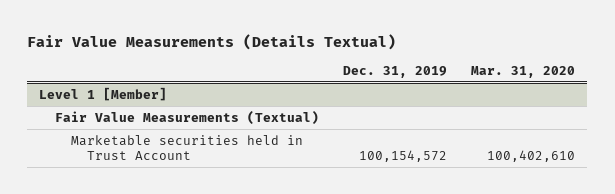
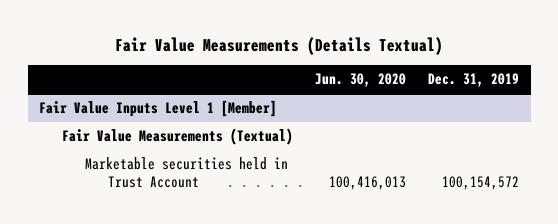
[471,65,576,78] Mar. 31, 2020 -> none
none -> [315,73,407,88] Jun. 30, 2020
[39,86,168,101] Level 1 [Member] -> [38,99,277,117] Fair Value Inputs Level 1 [Member]

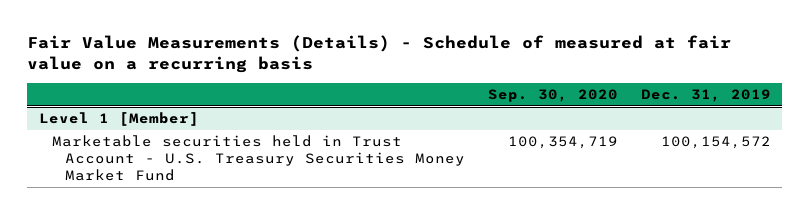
[115,36,444,55] Fair Value Measurements (Details Textual) -> [27,35,732,74] Fair Value Measurements (Details) - Schedule of measured at fair value on a recurring basis
[315,73,407,88] Jun. 30, 2020 -> none
none -> [487,89,618,103] Sep. 30, 2020
[61,127,293,145] Fair Value Measurements (Textual) -> none
[38,99,277,117] Fair Value Inputs Level 1 [Member] -> [38,112,199,127] Level 1 [Member]
[84,156,288,188] Marketable securities held in Trust Account -> [51,135,465,182] Marketable securities held in Trust Account - U.S. Treasury Securities Money Market Fund

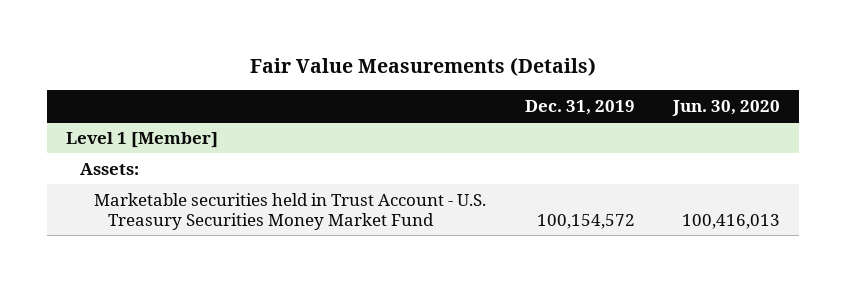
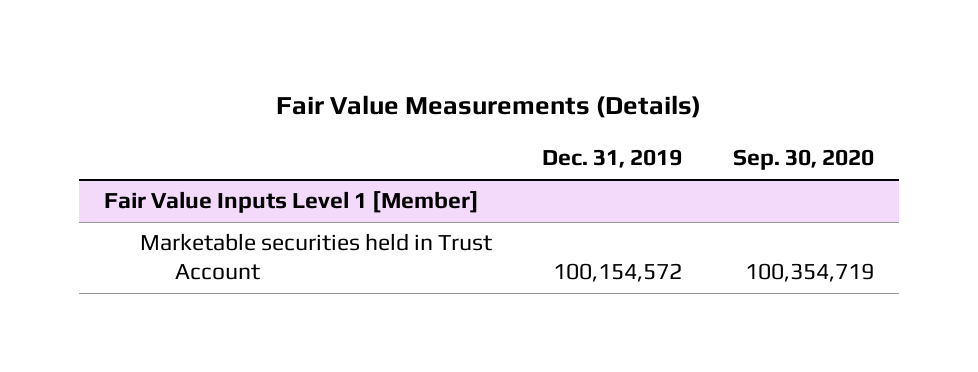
[672,99,781,116] Jun. 30, 2020 -> none
none -> [732,149,874,171] Sep. 30, 2020
[80,162,140,175] Assets: -> none
[66,131,219,148] Level 1 [Member] -> [104,191,480,214] Fair Value Inputs Level 1 [Member]
[94,192,487,231] Marketable securities held in Trust Account - U.S. Treasury Securities Money Market Fund -> [139,233,492,281] Marketable securities held in Trust Account

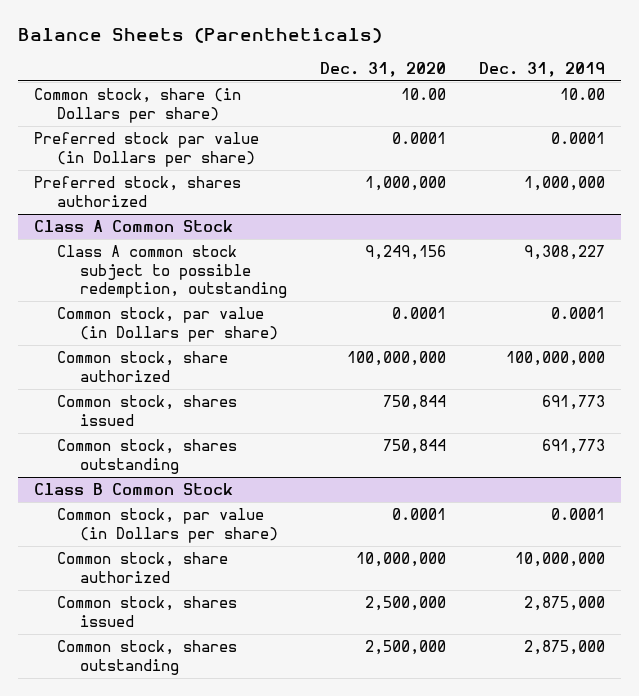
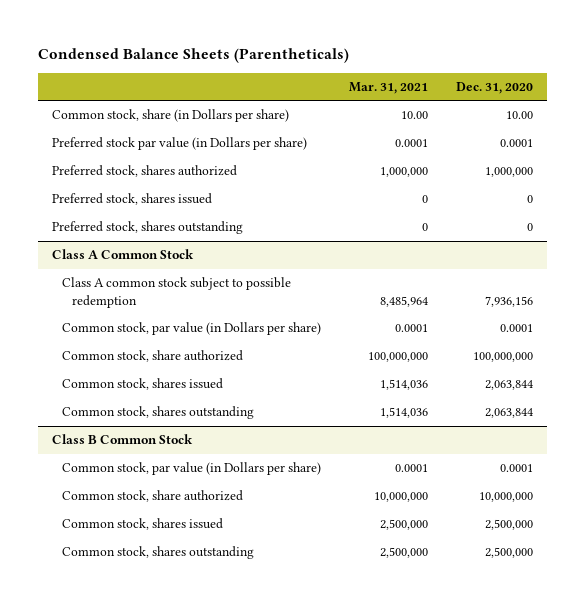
[17,27,382,43] Balance Sheets (Parentheticals) -> [38,48,350,64] Condensed Balance Sheets (Parentheticals)
[478,61,605,77] Dec. 31, 2019 -> none
none -> [349,82,429,95] Mar. 31, 2021
none -> [52,193,213,206] Preferred stock, shares issued
none -> [52,221,244,235] Preferred stock, shares outstanding
[57,245,288,299] Class A common stock subject to possible redemption, outstanding -> [62,277,292,308] Class A common stock subject to possible redemption
[365,245,447,261] 9,249,156 -> [485,295,534,307] 7,936,156
[383,395,447,411] 750,844 -> [485,380,534,391] 2,063,844
[383,439,447,455] 750,844 -> [485,408,534,419] 2,063,844

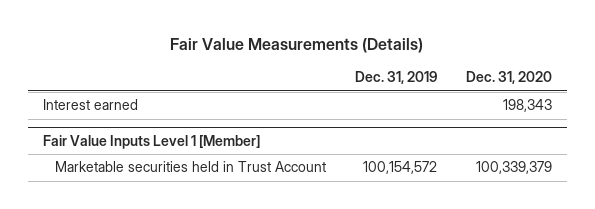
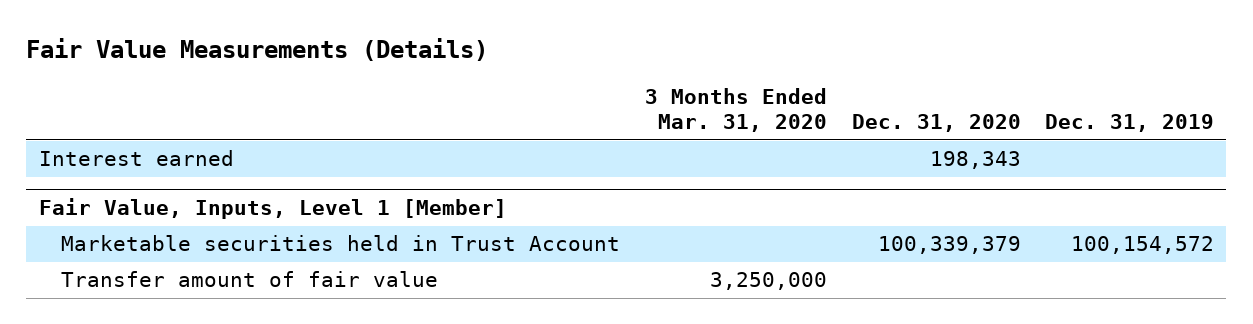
none -> [645,87,828,133] 3 Months Ended Mar. 31, 2020
[42,135,260,150] Fair Value Inputs Level 1 [Member] -> [38,198,507,220] Fair Value, Inputs, Level 1 [Member]
none -> [61,271,439,288] Transfer amount of fair value

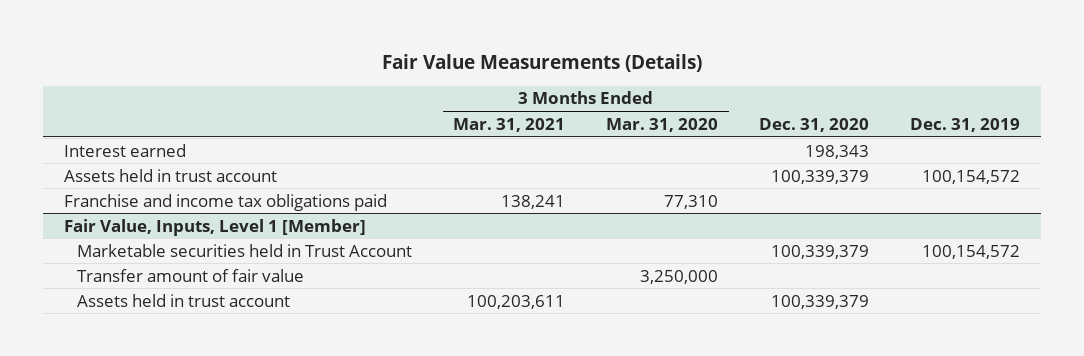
none -> [453,117,566,132] Mar. 31, 2021
none -> [63,168,277,182] Assets held in trust account
none -> [63,193,387,211] Franchise and income tax obligations paid
none -> [77,293,291,307] Assets held in trust account

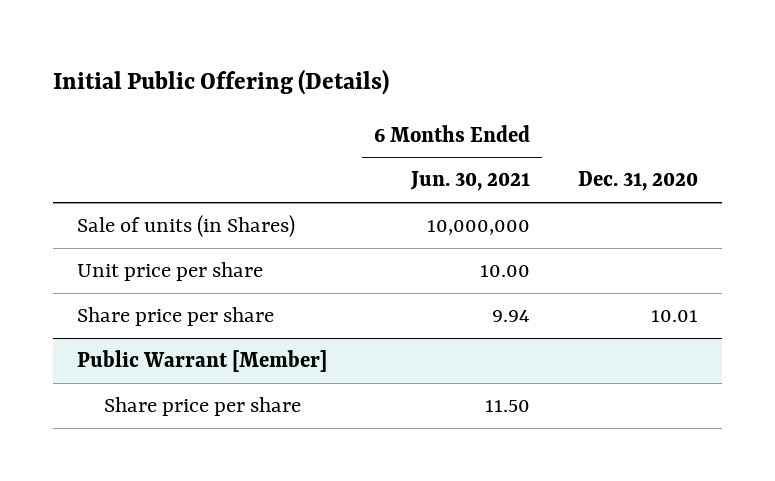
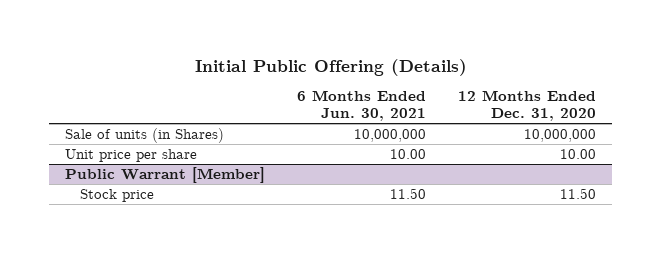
[577,171,698,192] Dec. 31, 2020 -> none
none -> [458,90,597,122] 12 Months Ended Dec. 31, 2020
[76,306,274,326] Share price per share -> none
[104,396,302,416] Share price per share -> [79,189,154,203] Stock price

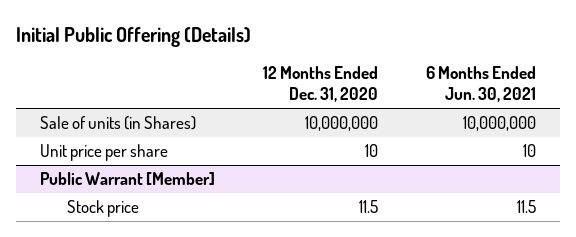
[390,149,427,160] 10.00 -> [523,144,537,158] 10
[560,149,597,160] 10.00 -> [365,144,379,158] 10
[390,188,427,200] 11.50 -> [517,200,537,214] 11.5
[560,188,597,200] 11.50 -> [359,200,379,214] 11.5

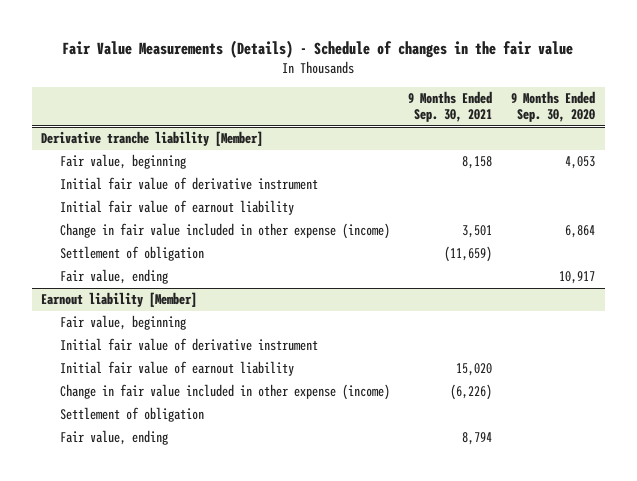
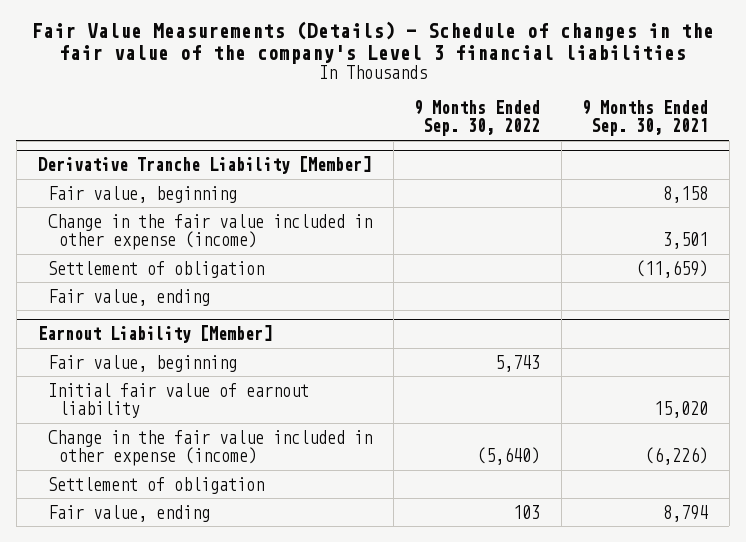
[62,39,574,58] Fair Value Measurements (Details) - Schedule of changes in the fair value -> [31,21,714,65] Fair Value Measurements (Details) - Schedule of changes in the fair value of the company's Level 3 financial liabilities
[511,91,596,123] 9 Months Ended Sep. 30, 2020 -> none
none -> [414,100,541,137] 9 Months Ended Sep. 30, 2022
[41,131,264,147] Derivative tranche liability [Member] -> [37,155,371,174] Derivative Tranche Liability [Member]
[59,177,318,191] Initial fair value of derivative instrument -> none
[59,200,294,216] Initial fair value of earnout liability -> none
[59,223,390,240] Change in fair value included in other expense (income) -> [48,213,373,250] Change in the fair value included in other expense (income)
[41,292,198,308] Earnout liability [Member] -> [37,324,272,343] Earnout Liability [Member]
[59,338,318,352] Initial fair value of derivative instrument -> none
[59,384,390,401] Change in fair value included in other expense (income) -> [48,429,373,466] Change in the fair value included in other expense (income)

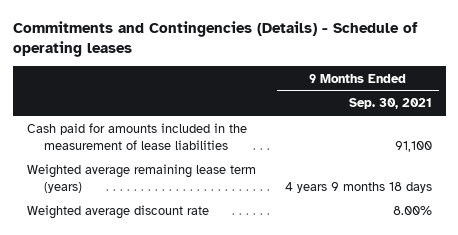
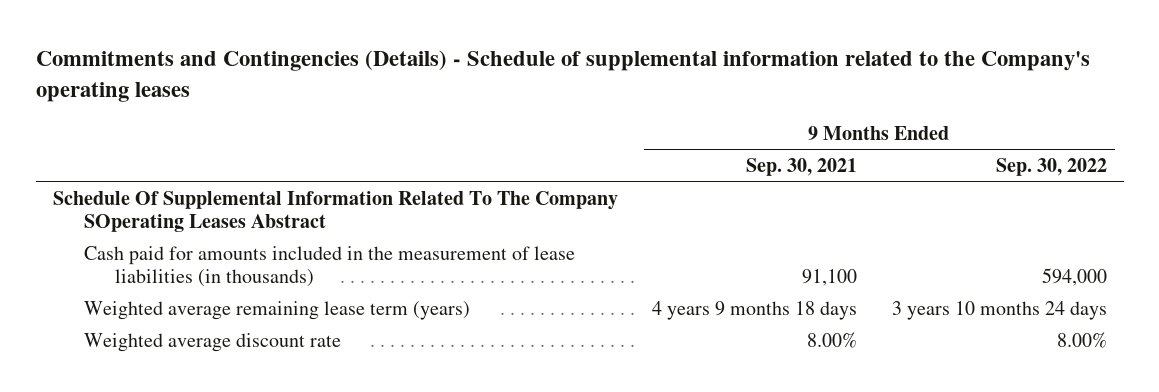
[12,20,418,58] Commitments and Contingencies (Details) - Schedule of operating leases -> [35,50,1090,103] Commitments and Contingencies (Details) - Schedule of supplemental information related to the Company's operating leases
none -> [995,157,1107,176] Sep. 30, 2022
none -> [52,190,618,232] Schedule Of Supplemental Information Related To The Company SOperating Leases Abstract
[26,122,247,150] Cash paid for amounts included in the measurement of lease liabilities -> [84,245,576,287] Cash paid for amounts included in the measurement of lease liabilities (in thousands)

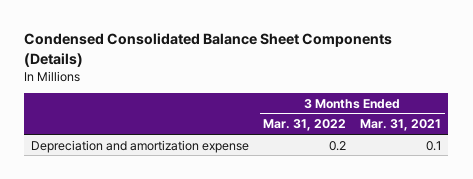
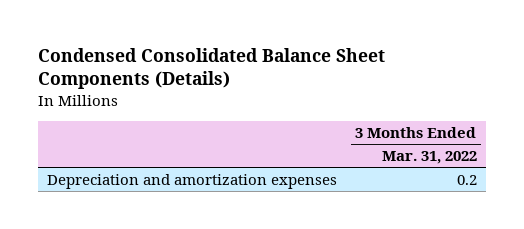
[360,119,442,132] Mar. 31, 2021 -> none
[31,139,250,153] Depreciation and amortization expense -> [47,173,338,189] Depreciation and amortization expenses

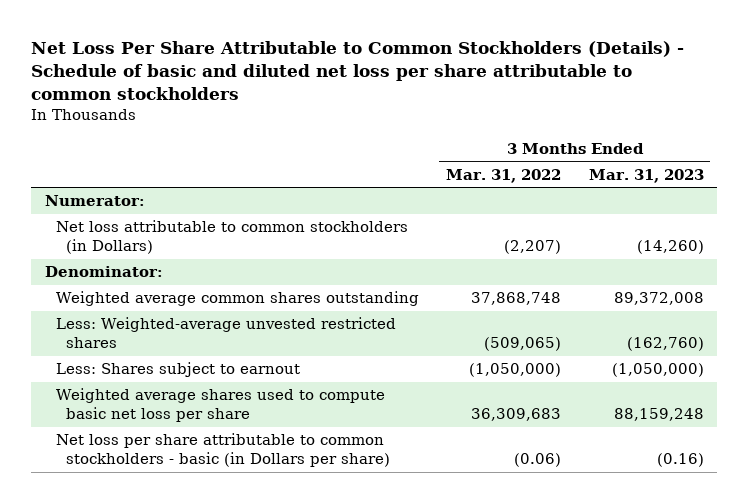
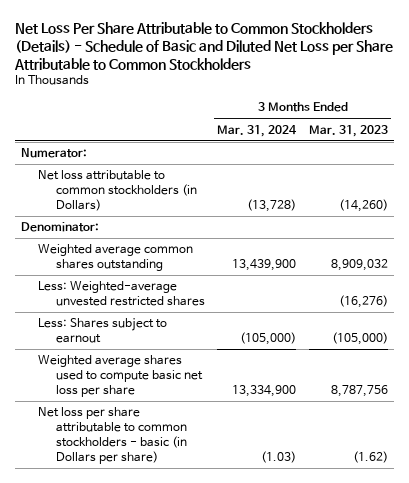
[31,41,685,101] Net Loss Per Share Attributable to Common Stockholders (Details) - Schedule of basic and diluted net loss per share attributable to common stockholders -> [13,21,393,70] Net Loss Per Share Attributable to Common Stockholders (Details) - Schedule of Basic and Diluted Net Loss per Share Attributable to Common Stockholders
[446,168,562,183] Mar. 31, 2022 -> none
none -> [217,124,298,137] Mar. 31, 2024
[613,292,704,306] 89,372,008 -> [330,259,388,272] 8,909,032
[626,337,704,352] (162,760) -> [338,295,388,309] (16,276)
[611,363,704,378] (1,050,000) -> [331,332,388,346] (105,000)
[613,408,704,422] 88,159,248 -> [330,385,388,398] 8,787,756
[656,453,704,468] (0.16) -> [352,451,388,464] (1.62)

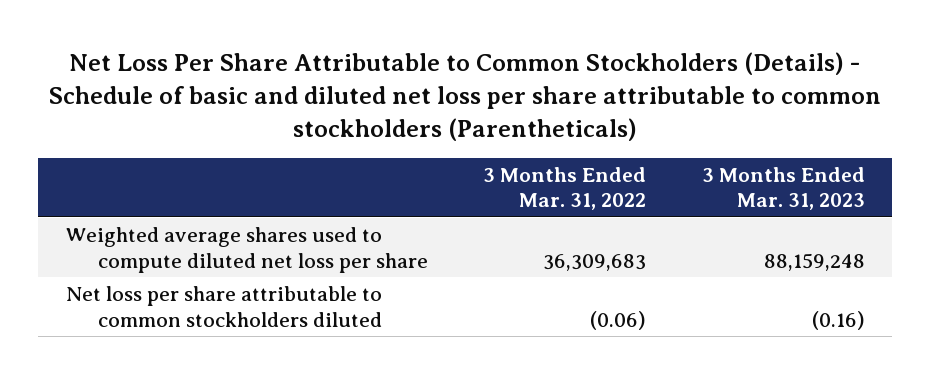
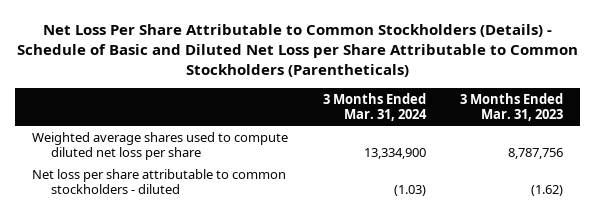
[49,52,882,141] Net Loss Per Share Attributable to Common Stockholders (Details) - Schedule of basic and diluted net loss per share attributable to common stockholders (Parentheticals) -> [16,24,578,77] Net Loss Per Share Attributable to Common Stockholders (Details) - Schedule of Basic and Diluted Net Loss per Share Attributable to Common Stockholders (Parentheticals)
[483,166,647,211] 3 Months Ended Mar. 31, 2022 -> none
none -> [322,92,427,121] 3 Months Ended Mar. 31, 2024
[763,252,865,271] 88,159,248 -> [507,147,563,159] 8,787,756
[66,286,383,327] Net loss per share attributable to common stockholders diluted -> [32,168,287,194] Net loss per share attributable to common stockholders - diluted
[811,310,865,330] (0.16) -> [530,184,563,196] (1.62)

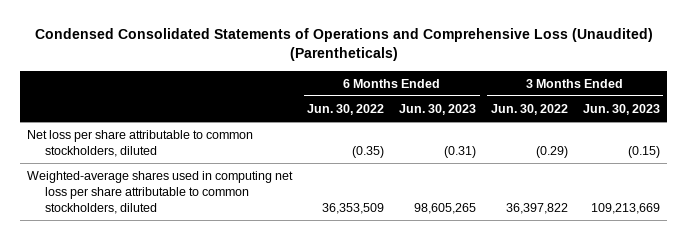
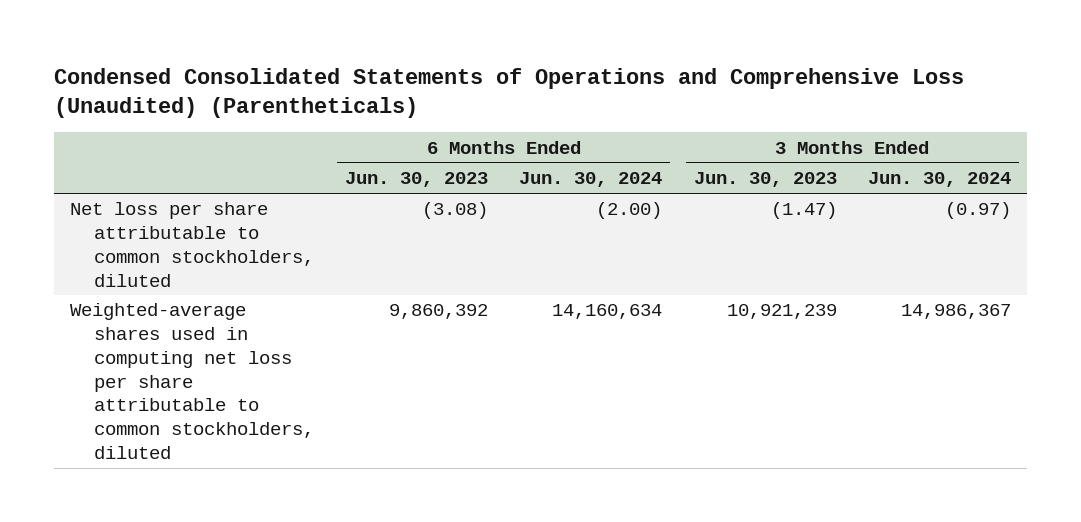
[307,103,385,115] Jun. 30, 2022 -> none
[490,103,568,115] Jun. 30, 2022 -> none
none -> [519,172,663,188] Jun. 30, 2024
none -> [868,172,1012,188] Jun. 30, 2024
[444,145,477,158] (0.31) -> [422,202,489,220] (3.08)
[627,145,660,158] (0.15) -> [770,202,837,220] (1.47)
[414,202,477,214] 98,605,265 -> [389,304,489,320] 9,860,392
[590,202,660,214] 109,213,669 -> [726,304,837,320] 10,921,239

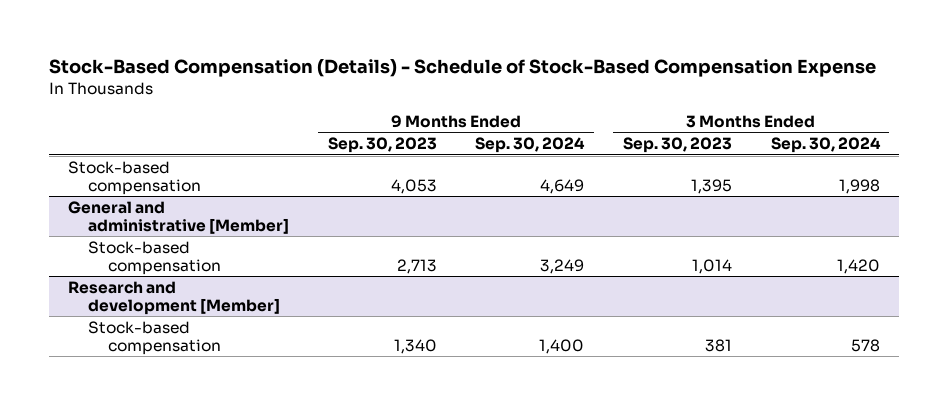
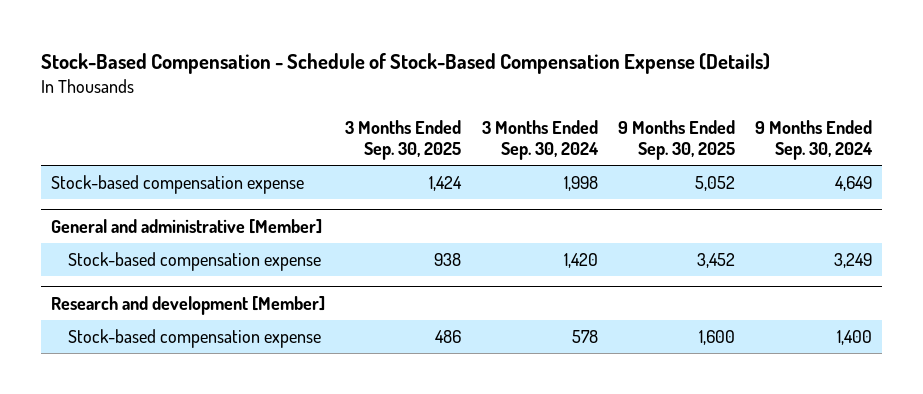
[48,59,876,78] Stock-Based Compensation (Details) - Schedule of Stock-Based Compensation Expense -> [40,52,770,74] Stock-Based Compensation - Schedule of Stock-Based Compensation Expense (Details)
[327,137,437,154] Sep. 30, 2023 -> none
[623,137,733,154] Sep. 30, 2023 -> none
none -> [345,120,462,161] 3 Months Ended Sep. 30, 2025
none -> [617,120,735,161] 9 Months Ended Sep. 30, 2025
[68,160,201,195] Stock-based compensation -> [51,175,305,195] Stock-based compensation expense
[87,240,221,275] Stock-based compensation -> [68,252,322,272] Stock-based compensation expense
[87,320,221,355] Stock-based compensation -> [68,329,322,349] Stock-based compensation expense

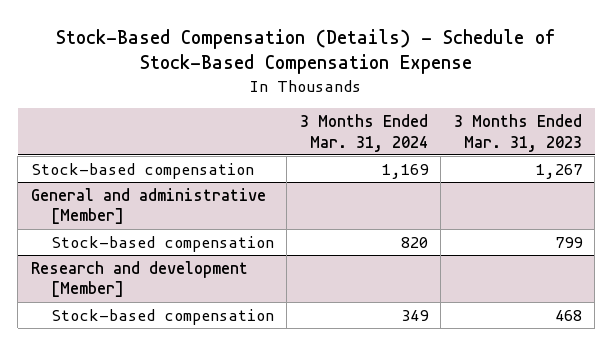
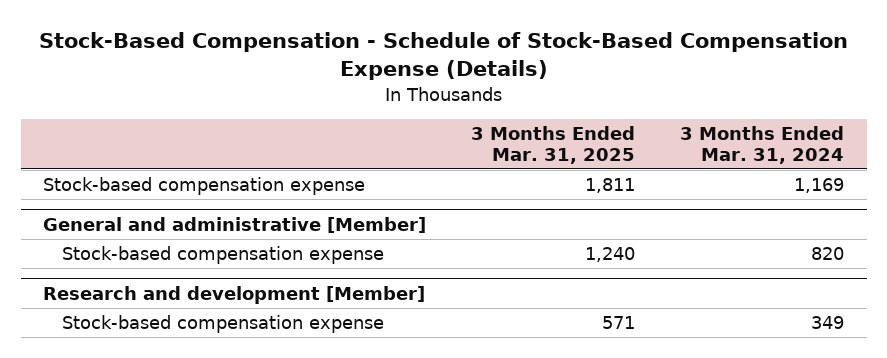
[56,28,557,75] Stock-Based Compensation (Details) - Schedule of Stock-Based Compensation Expense -> [38,32,848,81] Stock-Based Compensation - Schedule of Stock-Based Compensation Expense (Details)
[453,114,582,152] 3 Months Ended Mar. 31, 2023 -> none
none -> [471,125,636,165] 3 Months Ended Mar. 31, 2025
[31,162,255,179] Stock-based compensation -> [43,177,366,196] Stock-based compensation expense
[50,235,274,252] Stock-based compensation -> [62,246,385,265] Stock-based compensation expense
[50,308,274,325] Stock-based compensation -> [62,315,385,334] Stock-based compensation expense

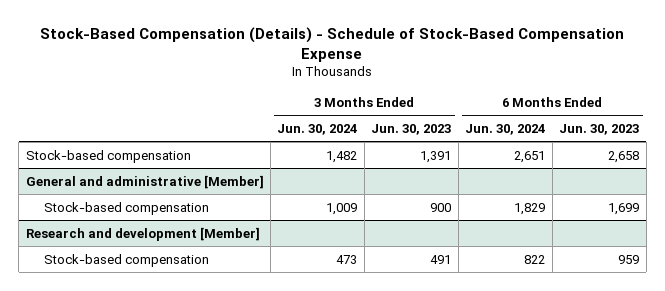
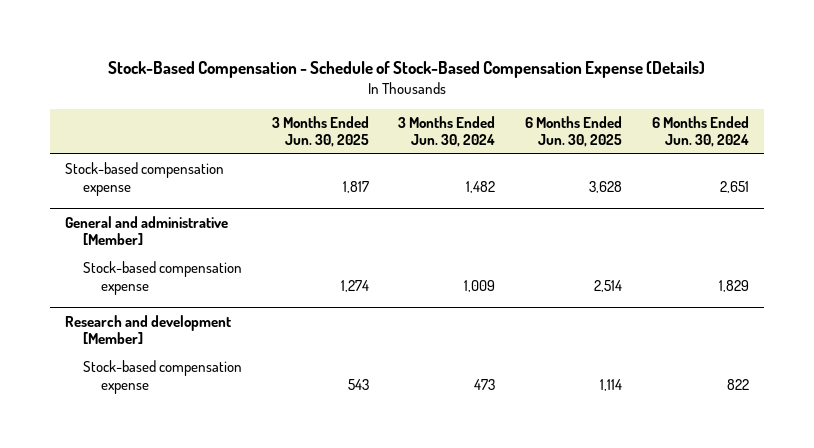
[40,26,625,62] Stock-Based Compensation (Details) - Schedule of Stock-Based Compensation Expense -> [107,60,705,78] Stock-Based Compensation - Schedule of Stock-Based Compensation Expense (Details)
[371,123,452,135] Jun. 30, 2023 -> none
[559,123,640,135] Jun. 30, 2023 -> none
none -> [271,116,369,148] 3 Months Ended Jun. 30, 2025
none -> [524,116,622,148] 6 Months Ended Jun. 30, 2025
[25,149,191,163] Stock-based compensation -> [65,162,225,196] Stock-based compensation expense
[44,201,210,215] Stock-based compensation -> [82,261,242,295] Stock-based compensation expense
[44,253,210,267] Stock-based compensation -> [82,360,242,394] Stock-based compensation expense

